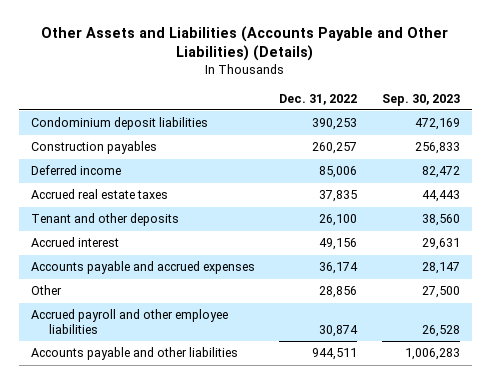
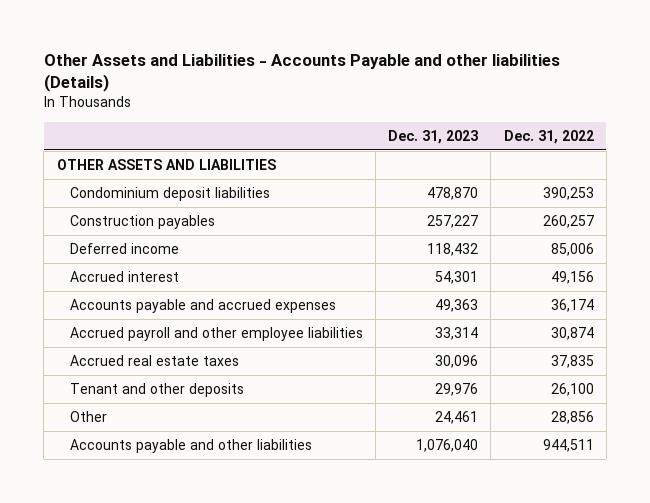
[41,25,449,62] Other Assets and Liabilities (Accounts Payable and Other Liabilities) (Details) -> [43,54,560,93] Other Assets and Liabilities - Accounts Payable and other liabilities (Details)
[381,93,460,106] Sep. 30, 2023 -> none
none -> [388,129,479,144] Dec. 31, 2023
none -> [56,159,276,171] OTHER ASSETS AND LIABILITIES
[30,189,168,200] Accrued real estate taxes -> [69,355,239,367] Accrued real estate taxes
[30,213,179,227] Tenant and other deposits -> [69,383,244,398] Tenant and other deposits
[30,285,62,296] Other -> [69,411,107,423] Other

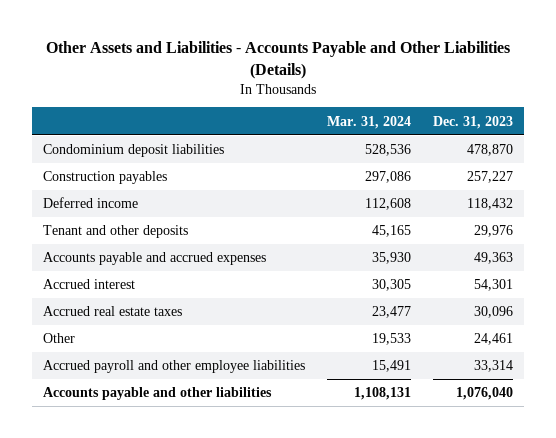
[43,54,560,93] Other Assets and Liabilities - Accounts Payable and other liabilities (Details) -> [46,41,511,79] Other Assets and Liabilities - Accounts Payable and Other Liabilities (Details)
[503,129,594,144] Dec. 31, 2022 -> none
none -> [327,115,412,129] Mar. 31, 2024
[56,159,276,171] OTHER ASSETS AND LIABILITIES -> none
[69,383,244,398] Tenant and other deposits -> [43,225,189,239] Tenant and other deposits
[69,271,179,283] Accrued interest -> [43,279,136,290] Accrued interest
[69,327,363,342] Accrued payroll and other employee liabilities -> [43,360,306,374] Accrued payroll and other employee liabilities

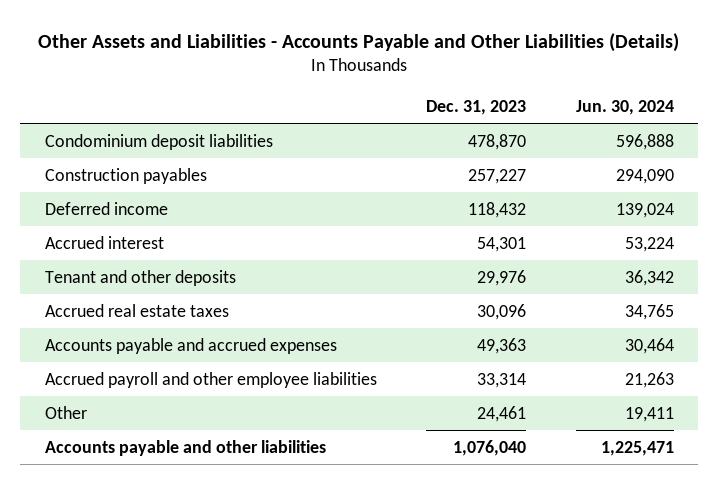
[327,115,412,129] Mar. 31, 2024 -> none
none -> [575,99,674,115] Jun. 30, 2024
[43,225,189,239] Tenant and other deposits -> [44,269,236,286] Tenant and other deposits
[43,252,267,266] Accounts payable and accrued expenses -> [44,337,337,354] Accounts payable and accrued expenses
[43,333,76,344] Other -> [44,405,87,419] Other

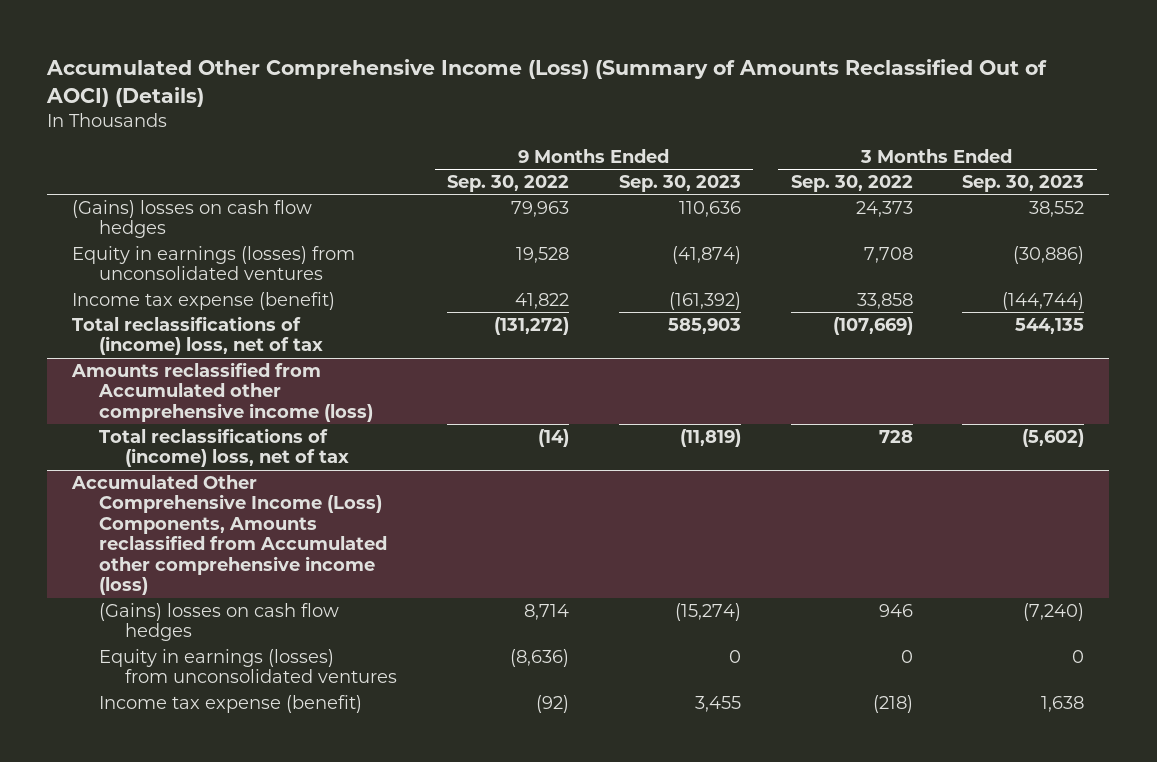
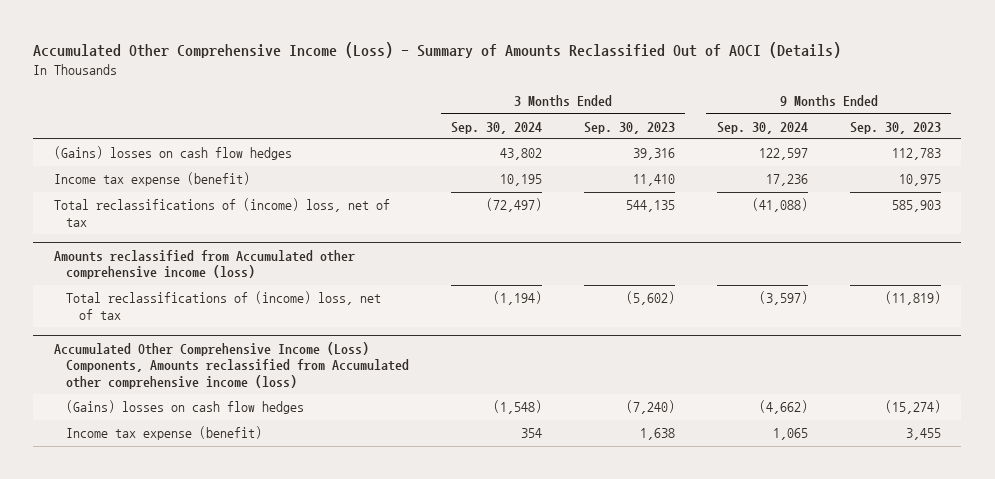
[46,58,1048,107] Accumulated Other Comprehensive Income (Loss) (Summary of Amounts Reclassified Out of AOCI) (Details) -> [33,41,842,58] Accumulated Other Comprehensive Income (Loss) - Summary of Amounts Reclassified Out of AOCI (Details)
[447,175,570,193] Sep. 30, 2022 -> none
[790,175,913,193] Sep. 30, 2022 -> none
none -> [451,121,543,134] Sep. 30, 2024
none -> [716,121,808,134] Sep. 30, 2024
[72,245,356,281] Equity in earnings (losses) from unconsolidated ventures -> none
[678,200,741,217] 110,636 -> [891,148,941,161] 112,783
[1029,200,1085,217] 38,552 -> [633,148,676,161] 39,316
[668,291,741,310] (161,392) -> [898,174,941,187] 10,975
[1002,291,1085,310] (144,744) -> [633,174,676,187] 11,410
[98,648,398,684] Equity in earnings (losses) from unconsolidated ventures -> none

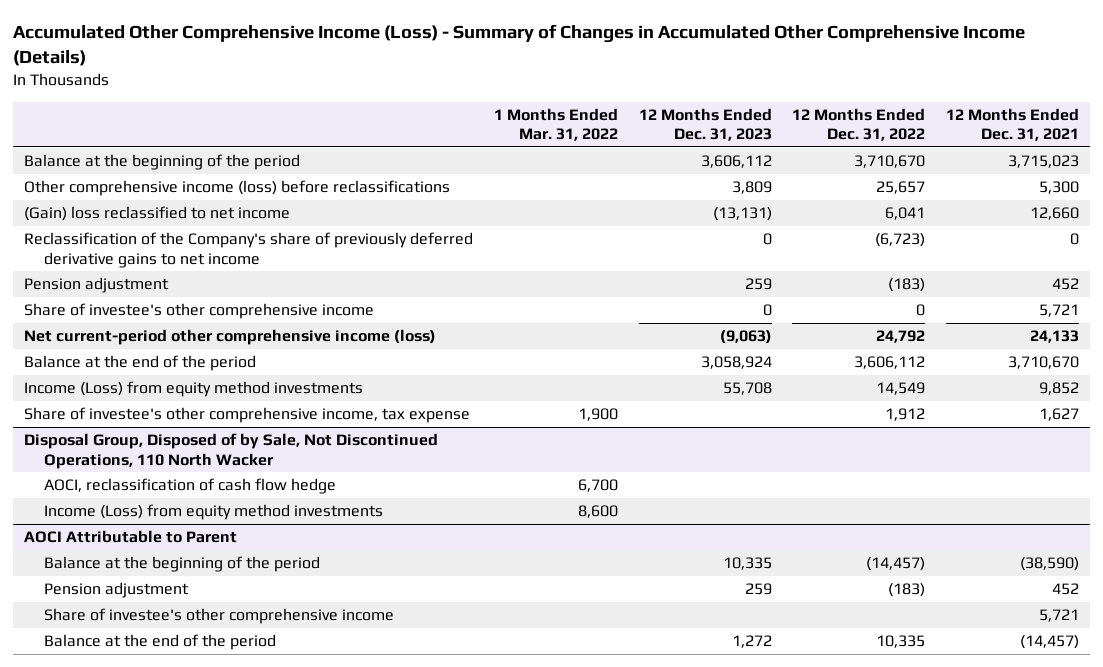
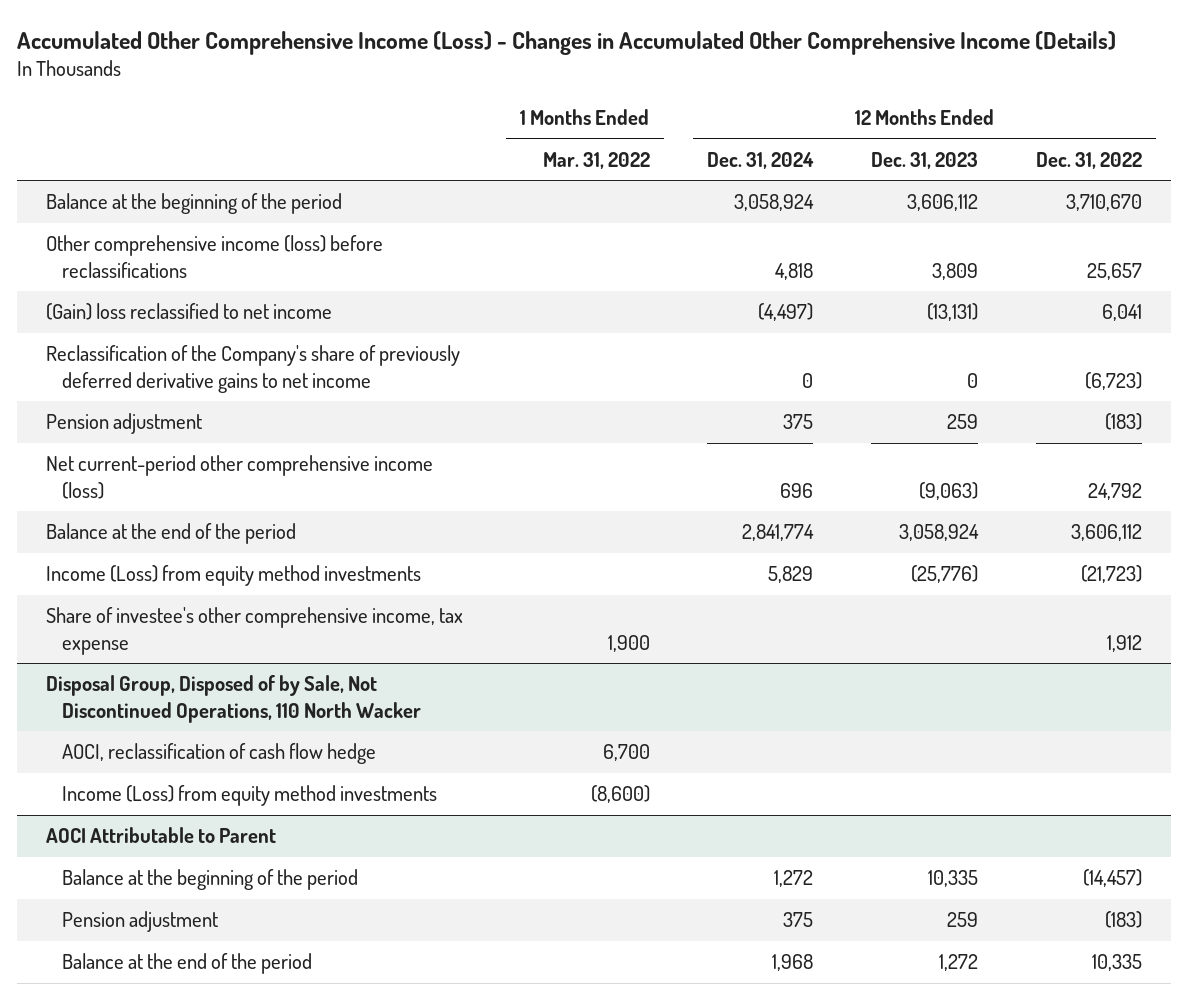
[13,24,1026,67] Accumulated Other Comprehensive Income (Loss) - Summary of Changes in Accumulated Other Comprehensive Income (Details) -> [17,30,1117,55] Accumulated Other Comprehensive Income (Loss) - Changes in Accumulated Other Comprehensive Income (Details)
[946,107,1080,142] 12 Months Ended Dec. 31, 2021 -> none
none -> [707,151,815,169] Dec. 31, 2024
[23,303,374,320] Share of investee's other comprehensive income -> none
[722,382,772,396] 55,708 -> [911,565,979,584] (25,776)
[876,382,926,396] 14,549 -> [1080,565,1142,584] (21,723)
[577,505,618,519] 8,600 -> [590,785,650,804] (8,600)
[43,608,394,625] Share of investee's other comprehensive income -> none

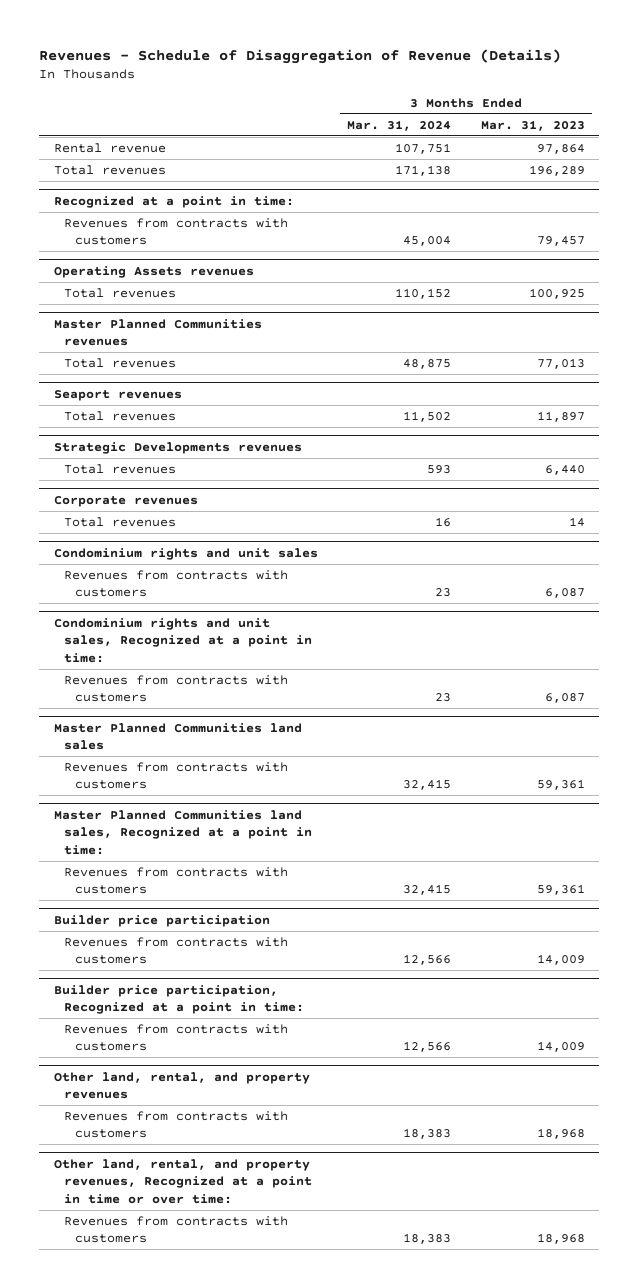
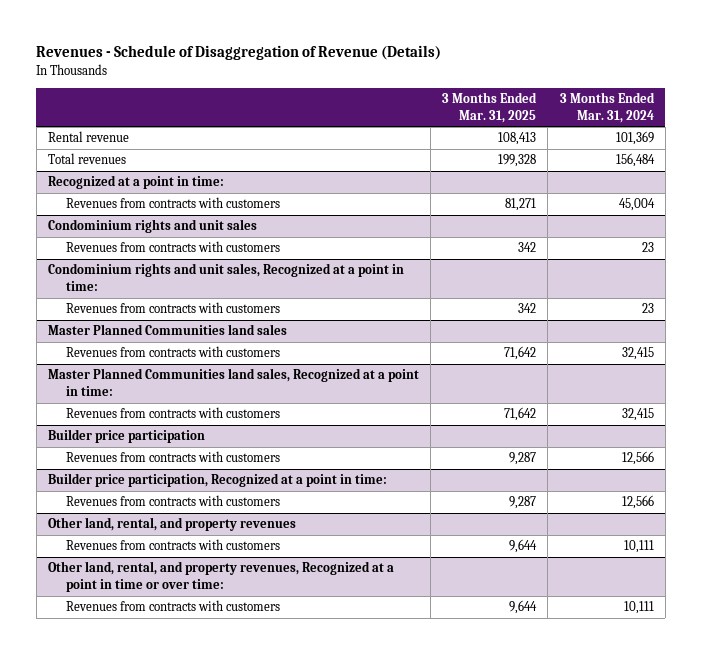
[480,119,585,131] Mar. 31, 2023 -> none
none -> [442,92,538,123] 3 Months Ended Mar. 31, 2025
[395,143,452,155] 107,751 -> [615,131,654,146] 101,369
[395,165,452,177] 171,138 -> [615,153,655,168] 156,484
[53,265,254,278] Operating Assets revenues -> none
[64,288,177,299] Total revenues -> none
[53,318,262,347] Master Planned Communities revenues -> none
[64,358,177,369] Total revenues -> none
[53,389,182,401] Seaport revenues -> none
[64,411,177,422] Total revenues -> none
[53,441,302,454] Strategic Developments revenues -> none
[64,464,177,475] Total revenues -> none
[53,495,198,507] Corporate revenues -> none
[64,517,177,528] Total revenues -> none
[403,1128,452,1140] 18,383 -> [623,540,654,554] 10,111
[403,1233,452,1245] 18,383 -> [623,601,654,615] 10,111

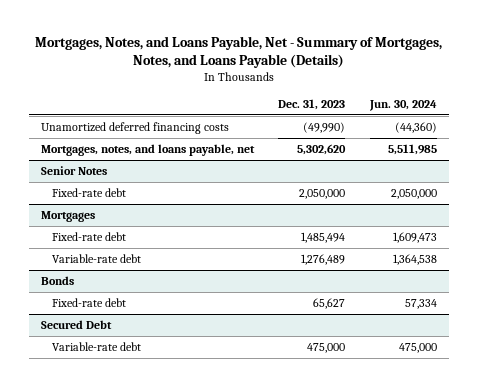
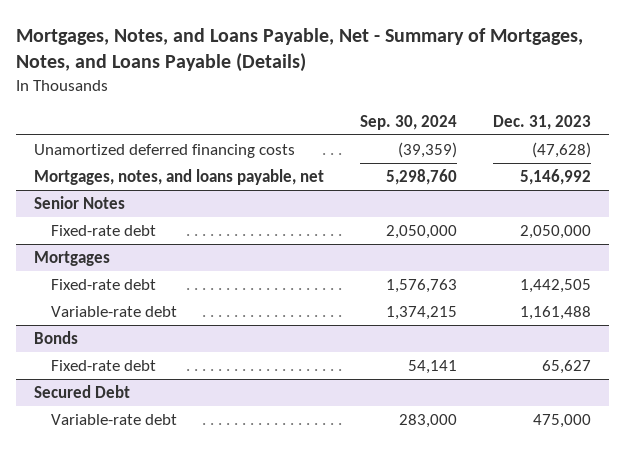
[368,100,437,112] Jun. 30, 2024 -> none
none -> [360,114,458,130] Sep. 30, 2024
[303,121,346,133] (49,990) -> [532,141,592,158] (47,628)
[297,143,347,155] 5,302,620 -> [520,168,592,185] 5,146,992
[301,231,346,243] 1,485,494 -> [520,278,592,293] 1,442,505
[301,253,346,265] 1,276,489 -> [520,305,592,320] 1,161,488

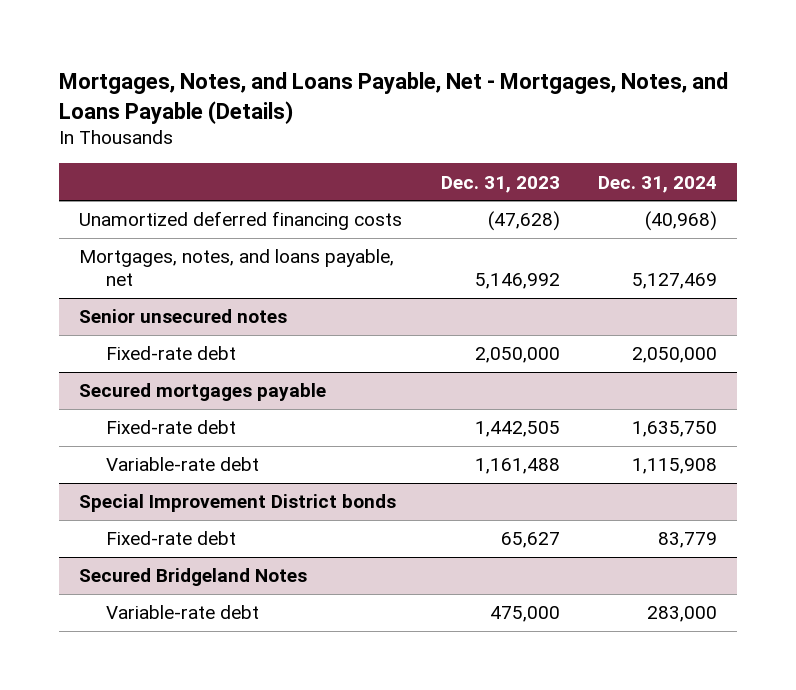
[16,28,584,73] Mortgages, Notes, and Loans Payable, Net - Summary of Mortgages, Notes, and Loans Payable (Details) -> [59,72,729,124] Mortgages, Notes, and Loans Payable, Net - Mortgages, Notes, and Loans Payable (Details)
[360,114,458,130] Sep. 30, 2024 -> none
none -> [598,175,718,193] Dec. 31, 2024
[34,195,126,209] Senior Notes -> [78,309,287,324] Senior unsecured notes
[34,250,111,266] Mortgages -> [78,383,326,402] Secured mortgages payable
[34,330,79,344] Bonds -> [78,494,396,513] Special Improvement District bonds
[34,384,131,398] Secured Debt -> [78,568,307,587] Secured Bridgeland Notes

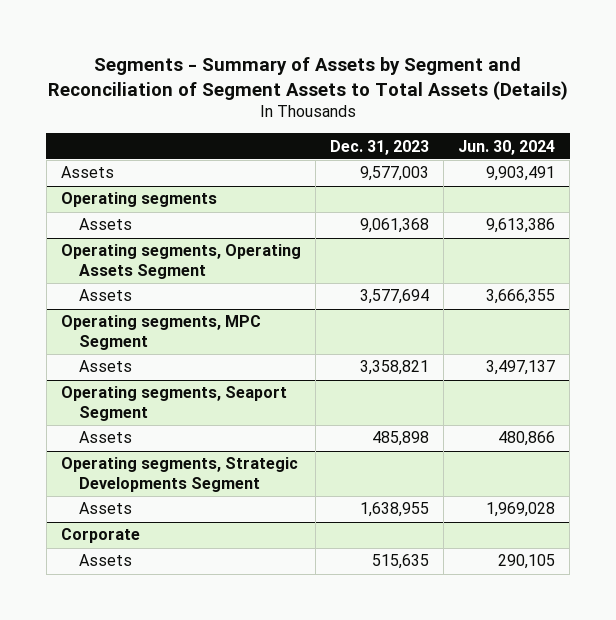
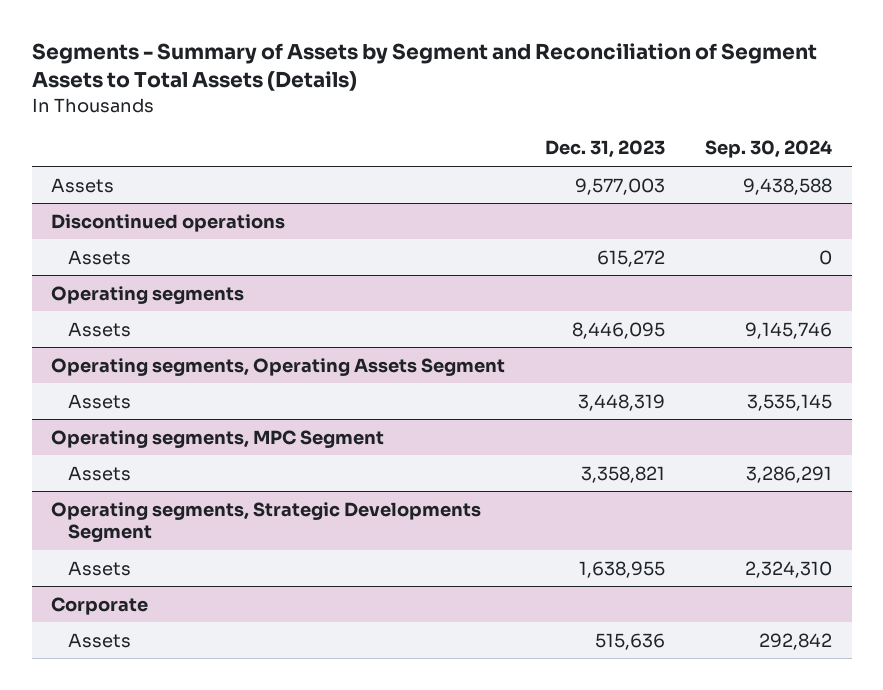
[458,139,556,155] Jun. 30, 2024 -> none
none -> [704,140,832,159] Sep. 30, 2024
none -> [51,213,286,232] Discontinued operations
none -> [67,249,131,265] Assets
[359,218,429,234] 9,061,368 -> [572,321,666,339] 8,446,095
[359,289,429,305] 3,577,694 -> [578,393,666,411] 3,448,319
[60,386,287,422] Operating segments, Seaport Segment -> none
[78,431,132,444] Assets -> none
[371,554,429,570] 515,635 -> [595,632,666,650] 515,636

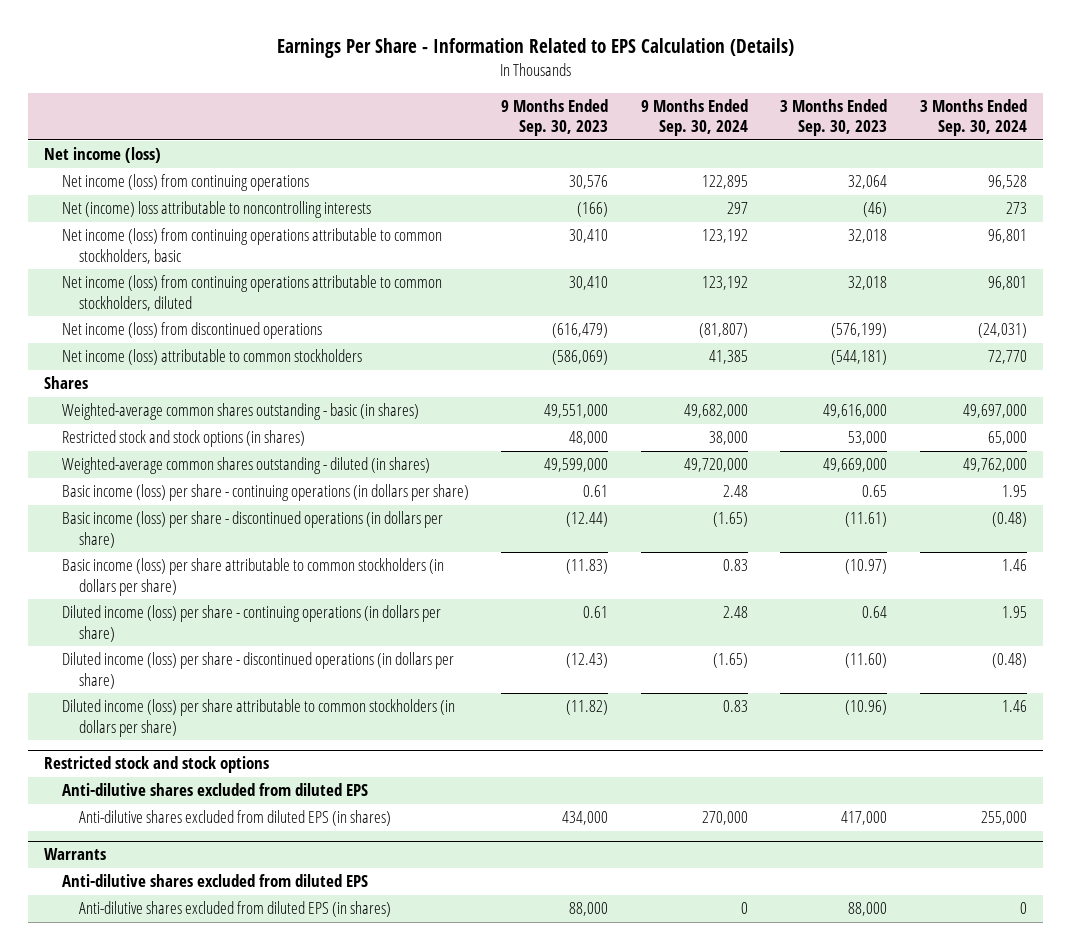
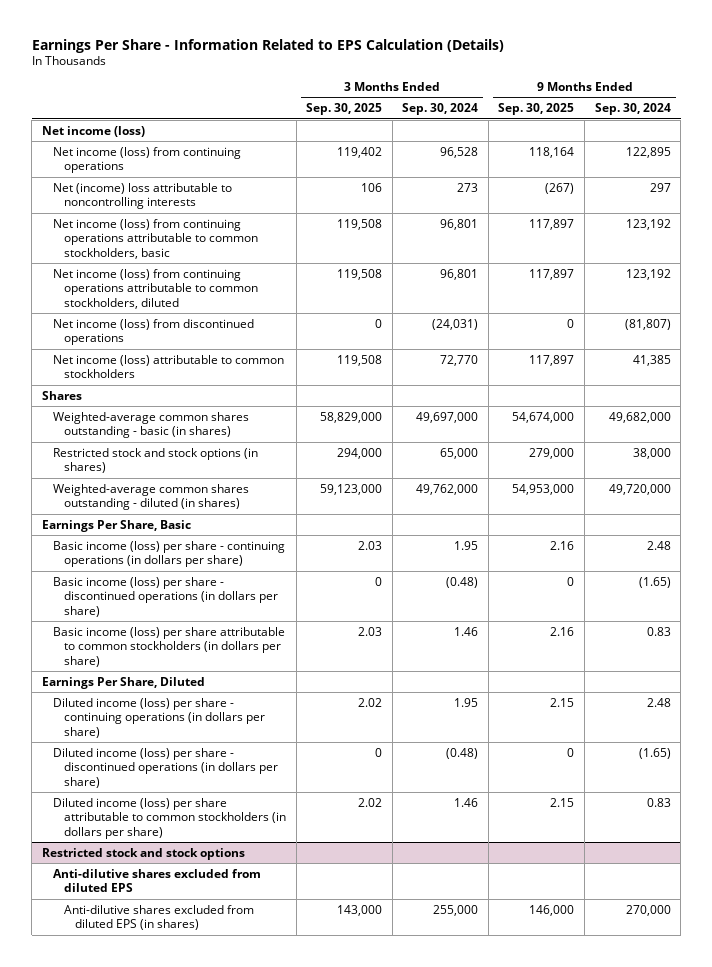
[501,98,609,137] 9 Months Ended Sep. 30, 2023 -> none
[780,98,888,137] 3 Months Ended Sep. 30, 2023 -> none
none -> [306,103,383,116] Sep. 30, 2025
none -> [498,103,575,116] Sep. 30, 2025
none -> [41,519,191,532] Earnings Per Share, Basic
none -> [41,676,205,689] Earnings Per Share, Diluted
[43,848,106,861] Warrants -> none
[61,874,368,888] Anti-dilutive shares excluded from diluted EPS -> none
[79,901,392,918] Anti-dilutive shares excluded from diluted EPS (in shares) -> none

